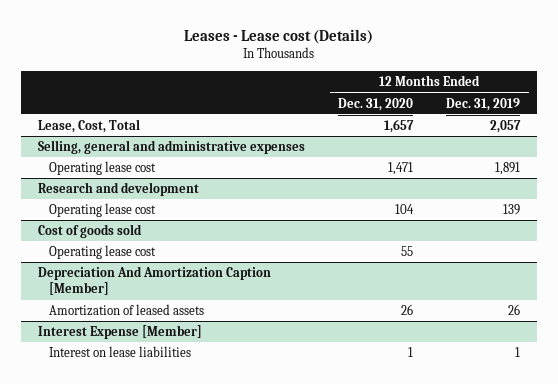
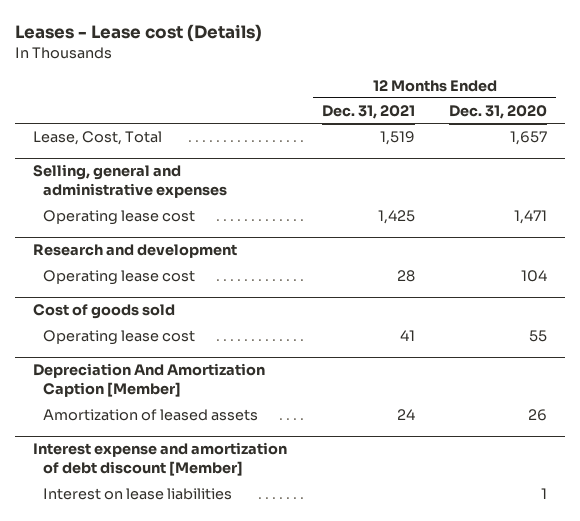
[446,97,521,111] Dec. 31, 2019 -> none
none -> [321,105,415,120] Dec. 31, 2021
[37,325,202,340] Interest Expense [Member] -> [32,442,287,477] Interest expense and amortization of debt discount [Member]

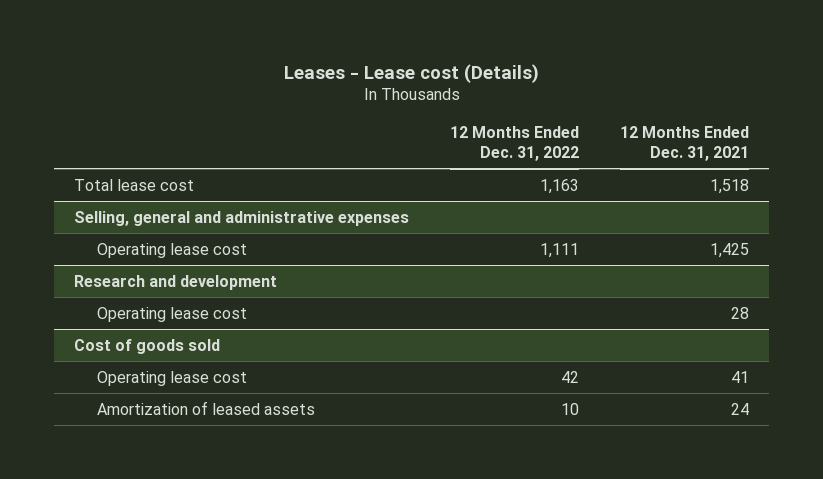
[449,105,548,120] Dec. 31, 2020 -> none
none -> [450,125,580,161] 12 Months Ended Dec. 31, 2022
[32,131,162,146] Lease, Cost, Total -> [74,178,195,191] Total lease cost
[379,131,415,146] 1,519 -> [709,178,749,194] 1,518
[32,363,265,398] Depreciation And Amortization Caption [Member] -> none
[32,442,287,477] Interest expense and amortization of debt discount [Member] -> none
[43,488,233,501] Interest on lease liabilities -> none

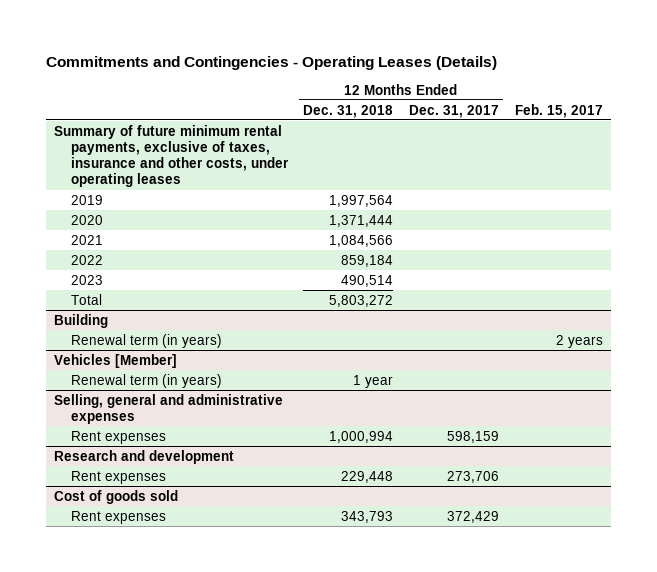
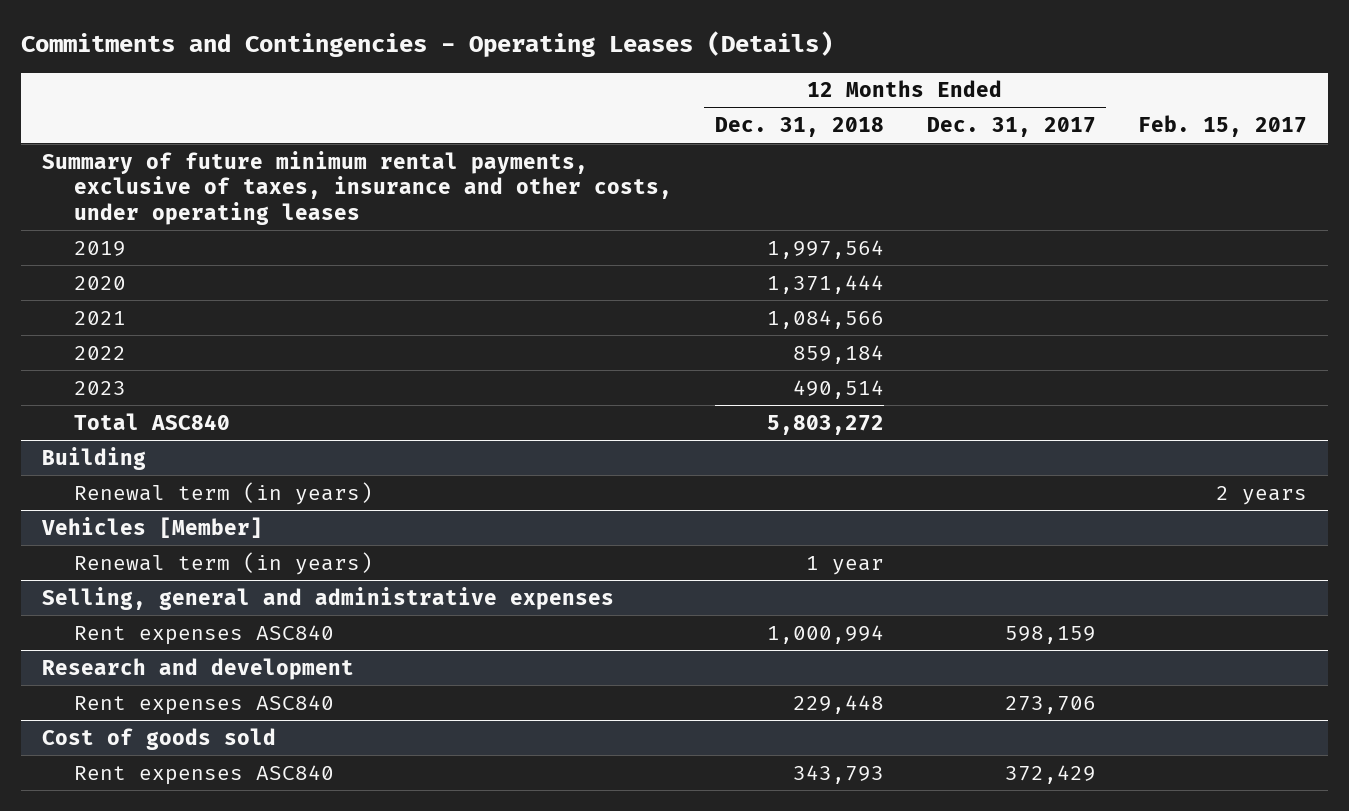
[70,293,102,305] Total -> [74,412,231,430] Total ASC840
[70,430,166,444] Rent expenses -> [74,624,335,645] Rent expenses ASC840
[70,470,166,484] Rent expenses -> [74,694,335,715] Rent expenses ASC840
[70,510,166,524] Rent expenses -> [74,764,335,785] Rent expenses ASC840

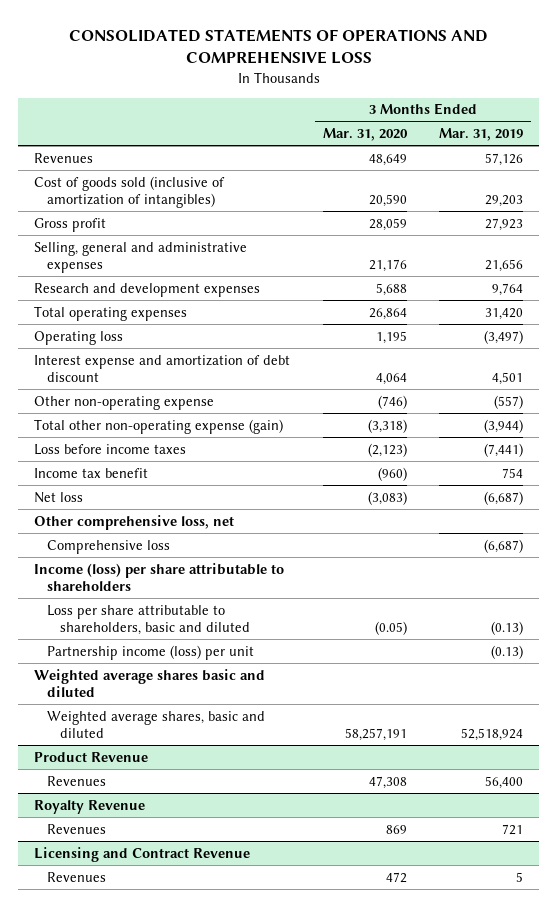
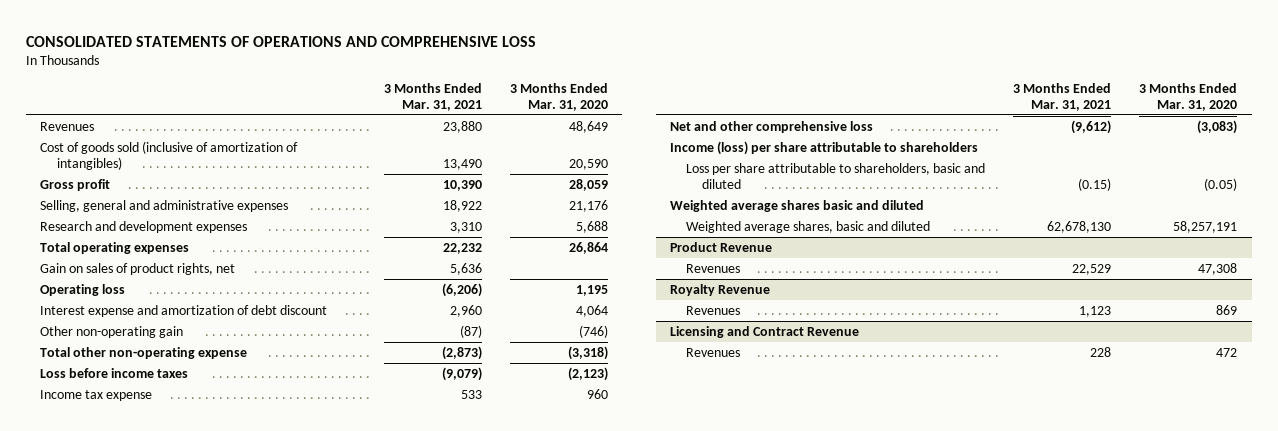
[438,128,523,142] Mar. 31, 2019 -> none
none -> [383,82,482,111] 3 Months Ended Mar. 31, 2021
none -> [40,262,236,275] Gain on sales of product rights, net
[34,395,215,410] Other non-operating expense -> [40,325,184,338] Other non-operating gain
[34,418,284,434] Total other non-operating expense (gain) -> [40,346,248,359] Total other non-operating expense
[34,514,235,530] Other comprehensive loss, net -> none
[47,539,171,554] Comprehensive loss -> none
[34,467,149,478] Income tax benefit -> [40,389,153,401] Income tax expense
[377,466,407,481] (960) -> [587,388,609,399] 960
[34,491,84,503] Net loss -> [669,120,873,133] Net and other comprehensive loss
[47,644,255,660] Partnership income (loss) per unit -> none

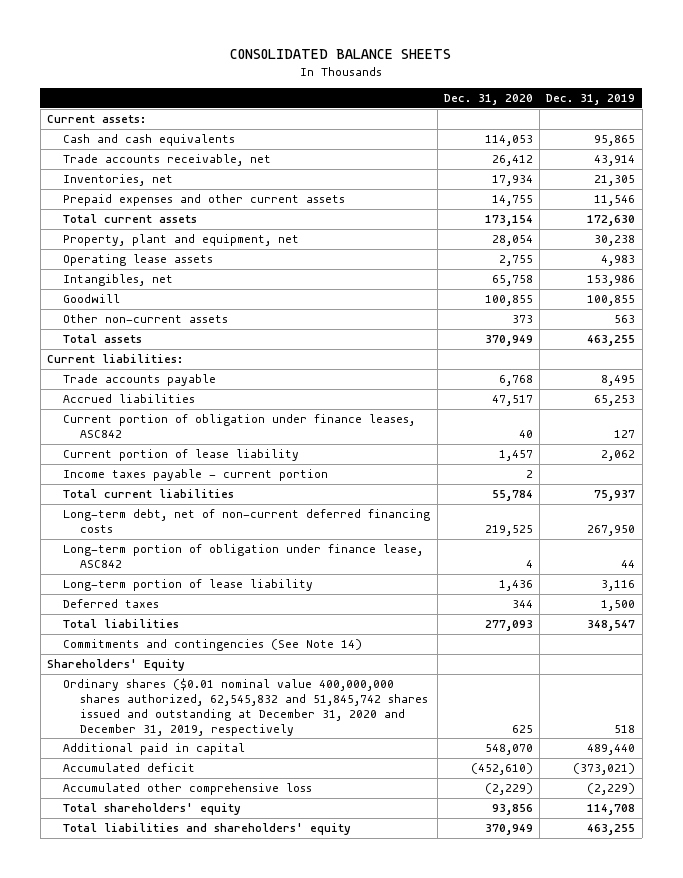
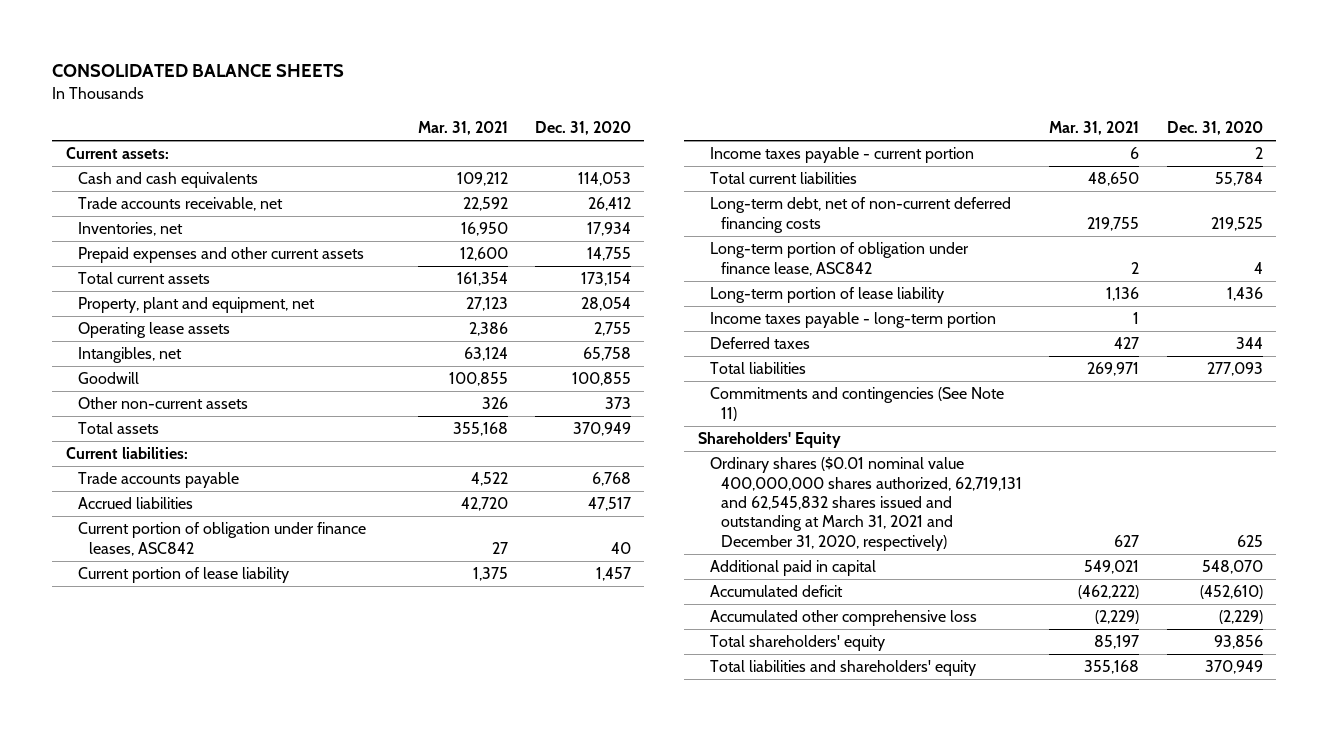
[546,94,636,106] Dec. 31, 2019 -> none
none -> [417,121,508,136] Mar. 31, 2021
none -> [709,312,996,329] Income taxes payable - long-term portion
[63,639,363,652] Commitments and contingencies (See Note 14) -> [709,387,1004,421] Commitments and contingencies (See Note 11)
[63,678,428,736] Ordinary shares ($0.01 nominal value 400,000,000 shares authorized, 62,545,832 and 51,845,742 shares issued and outstanding at December 31, 2020 and December 31, 2019, respectively -> [709,457,1023,551] Ordinary shares ($0.01 nominal value 400,000,000 shares authorized, 62,719,131 and 62,545,832 shares issued and outstanding at March 31, 2021 and December 31, 2020, respectively)

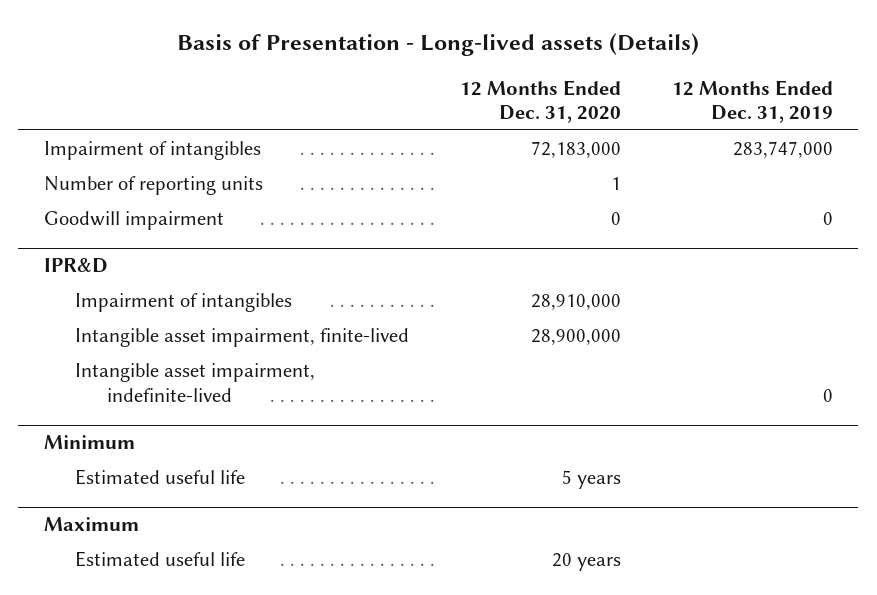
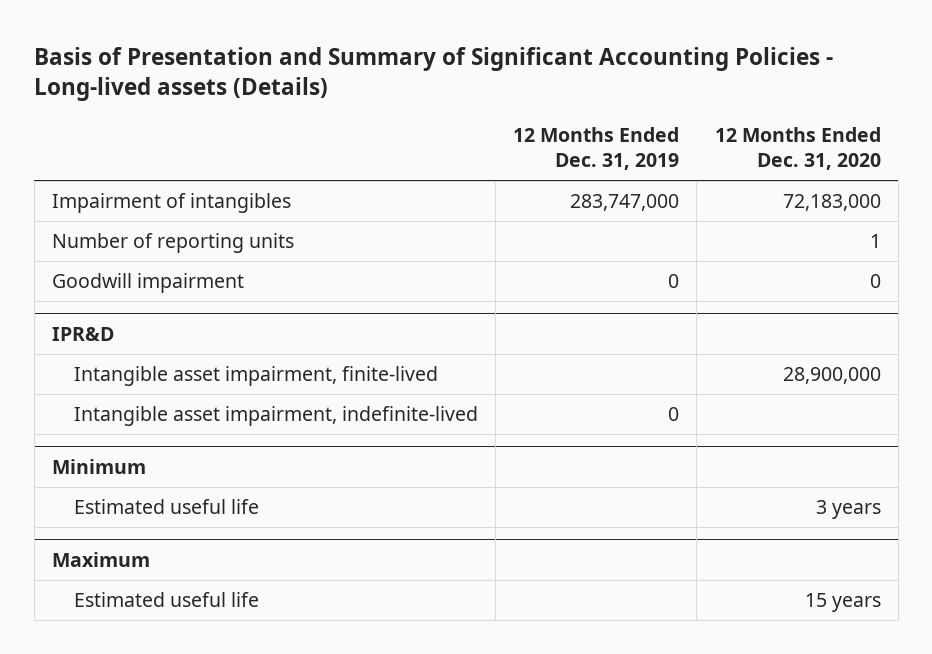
[177,32,700,56] Basis of Presentation - Long-lived assets (Details) -> [34,46,834,102] Basis of Presentation and Summary of Significant Accounting Policies - Long-lived assets (Details)
[75,293,293,313] Impairment of intangibles -> none
[562,470,622,490] 5 years -> [815,500,881,520] 3 years
[552,553,622,572] 20 years -> [804,593,881,613] 15 years

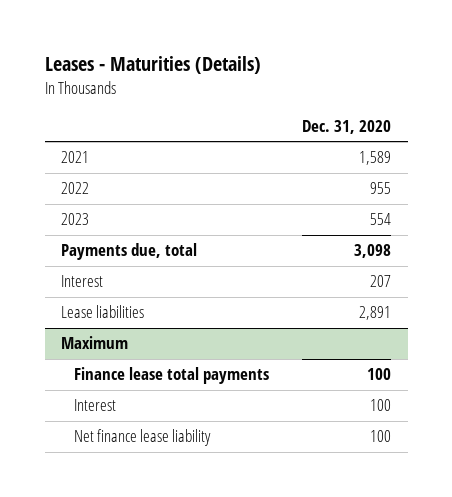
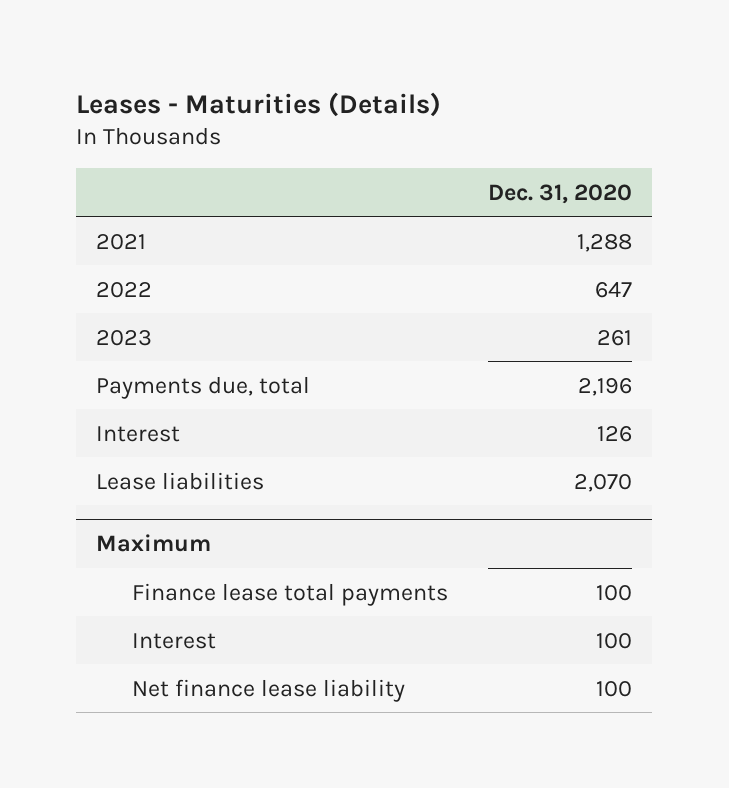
[359,151,392,166] 1,589 -> [577,233,633,252] 1,288
[370,182,392,195] 955 -> [595,281,633,298] 647
[370,213,392,226] 554 -> [597,329,633,346] 261
[354,244,392,259] 3,098 -> [578,377,633,396] 2,196
[370,275,392,288] 207 -> [597,425,633,442] 126
[359,306,392,321] 2,891 -> [574,473,633,492] 2,070

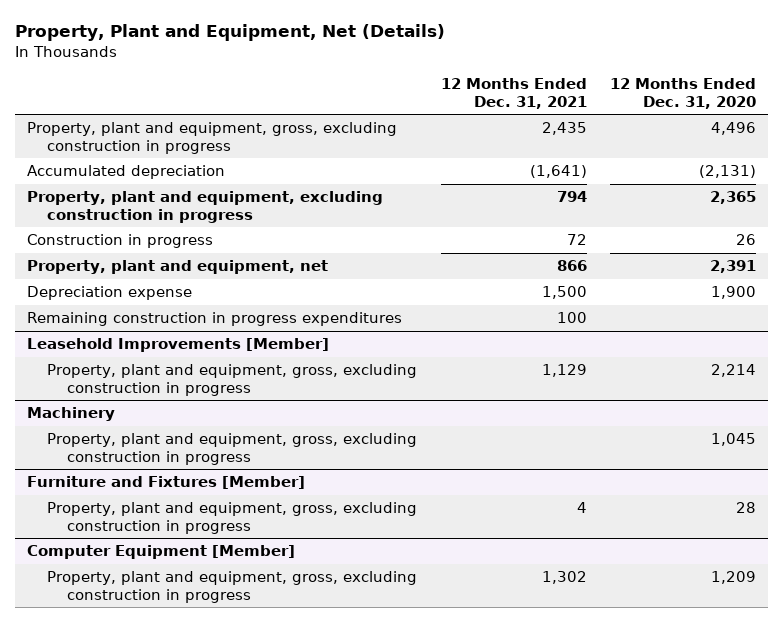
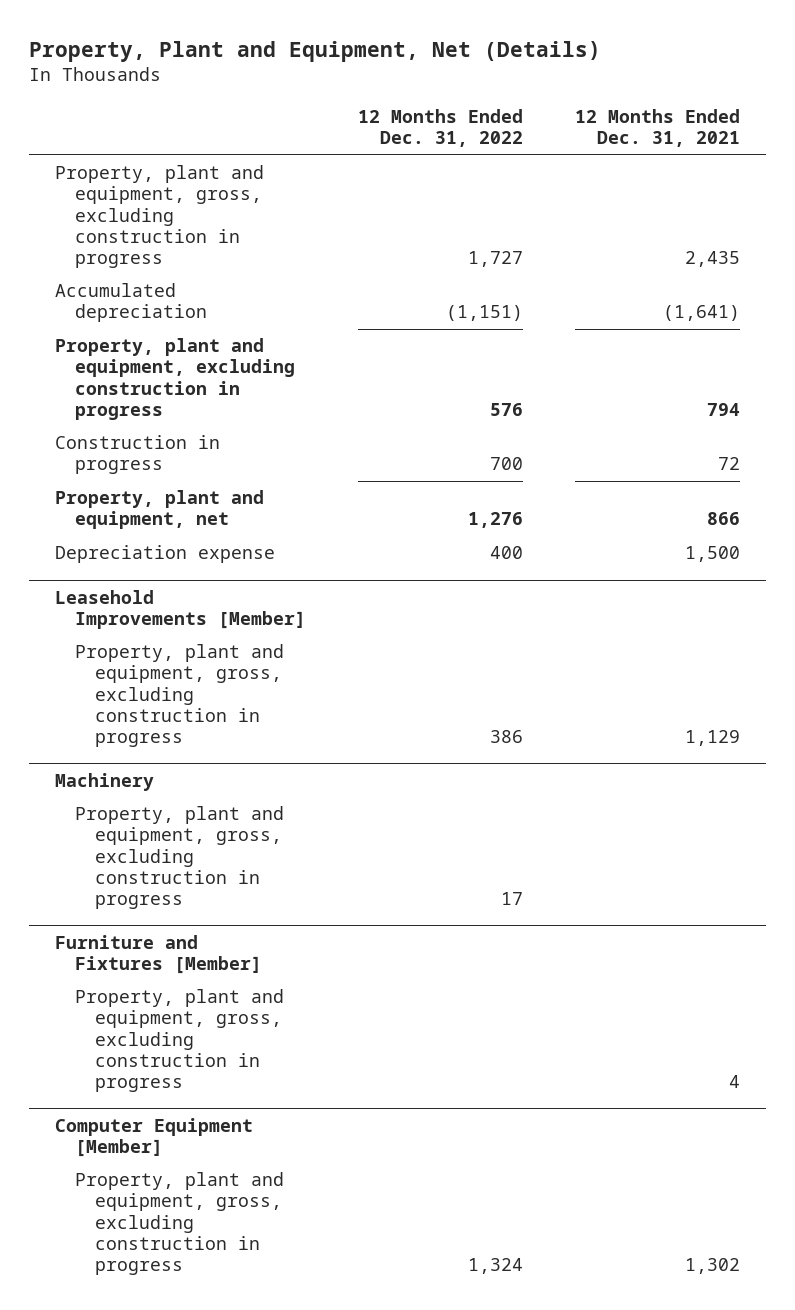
[610,78,757,109] 12 Months Ended Dec. 31, 2020 -> none
none -> [357,109,523,148] 12 Months Ended Dec. 31, 2022
[26,312,402,327] Remaining construction in progress expenditures -> none

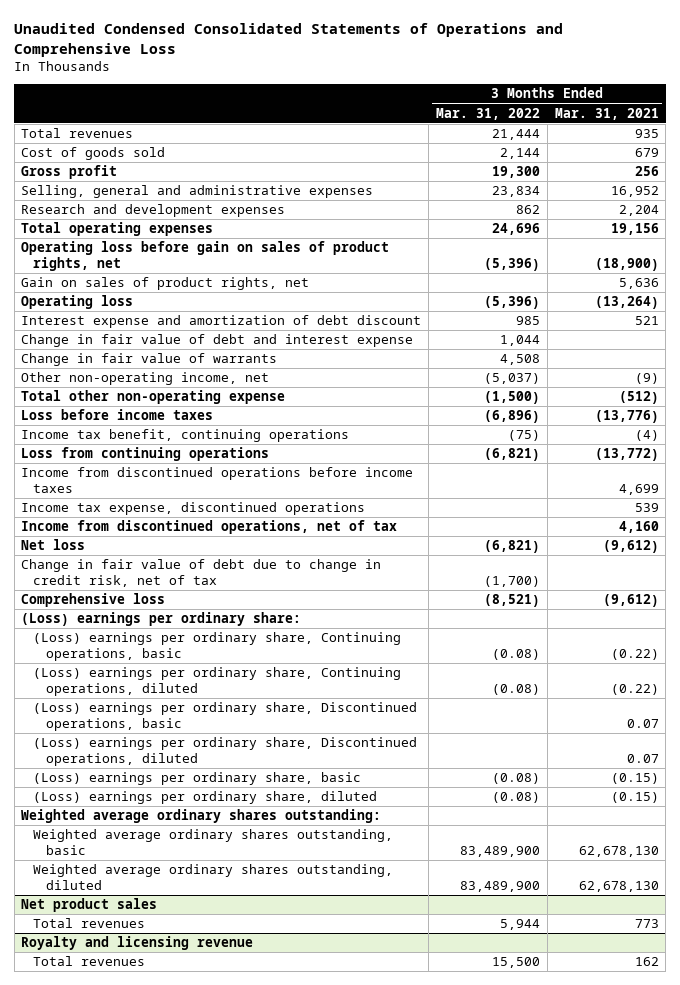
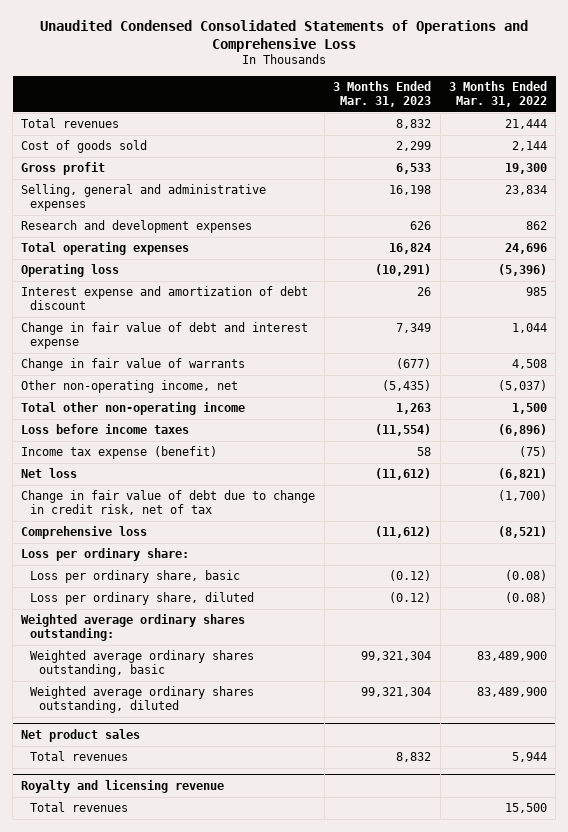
[554,107,659,120] Mar. 31, 2021 -> none
none -> [333,81,432,107] 3 Months Ended Mar. 31, 2023
[21,241,390,271] Operating loss before gain on sales of product rights, net -> none
[21,277,310,291] Gain on sales of product rights, net -> none
[21,390,286,405] Total other non-operating expense -> [21,402,246,416] Total other non-operating income
[483,391,540,405] (1,500) -> [511,403,547,415] 1,500
[21,447,270,462] Loss from continuing operations -> none
[21,467,414,493] Income from discontinued operations before income taxes -> none
[21,502,366,516] Income tax expense, discontinued operations -> none
[21,520,398,535] Income from discontinued operations, net of tax -> none
[21,429,350,443] Income tax benefit, continuing operations -> [21,446,218,460] Income tax expense (benefit)
[33,632,402,661] (Loss) earnings per ordinary share, Continuing operations, basic -> none
[33,667,402,696] (Loss) earnings per ordinary share, Continuing operations, diluted -> none
[33,702,418,731] (Loss) earnings per ordinary share, Discontinued operations, basic -> none
[33,737,418,766] (Loss) earnings per ordinary share, Discontinued operations, diluted -> none
[21,612,302,627] (Loss) earnings per ordinary share: -> [21,548,190,562] Loss per ordinary share:
[33,772,362,786] (Loss) earnings per ordinary share, basic -> [30,570,241,584] Loss per ordinary share, basic
[33,791,378,805] (Loss) earnings per ordinary share, diluted -> [30,592,255,606] Loss per ordinary share, diluted

